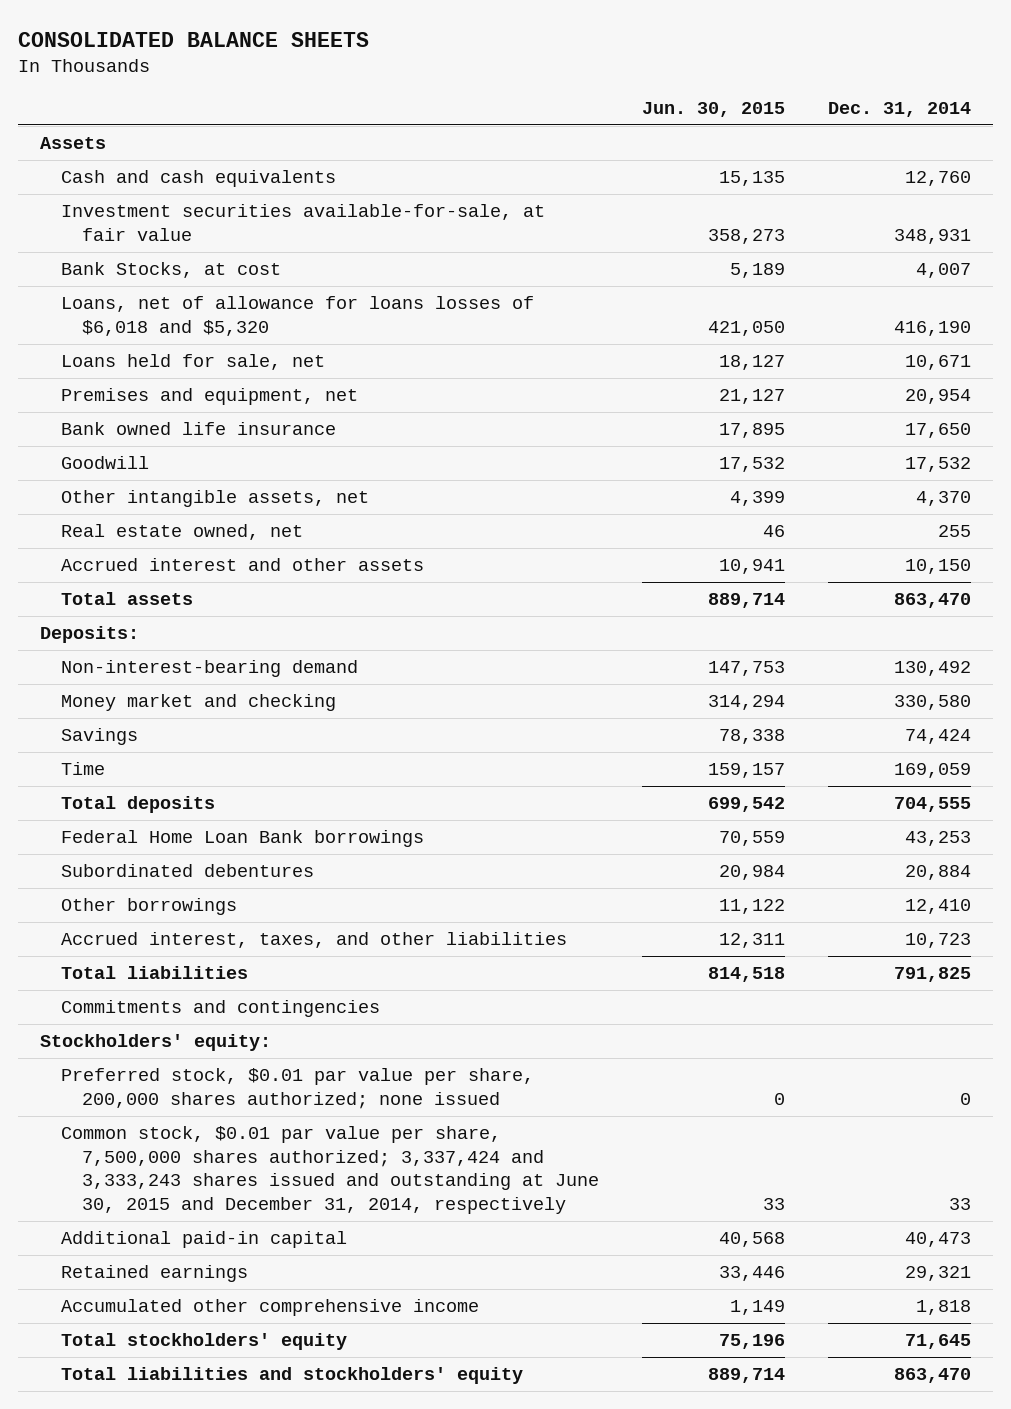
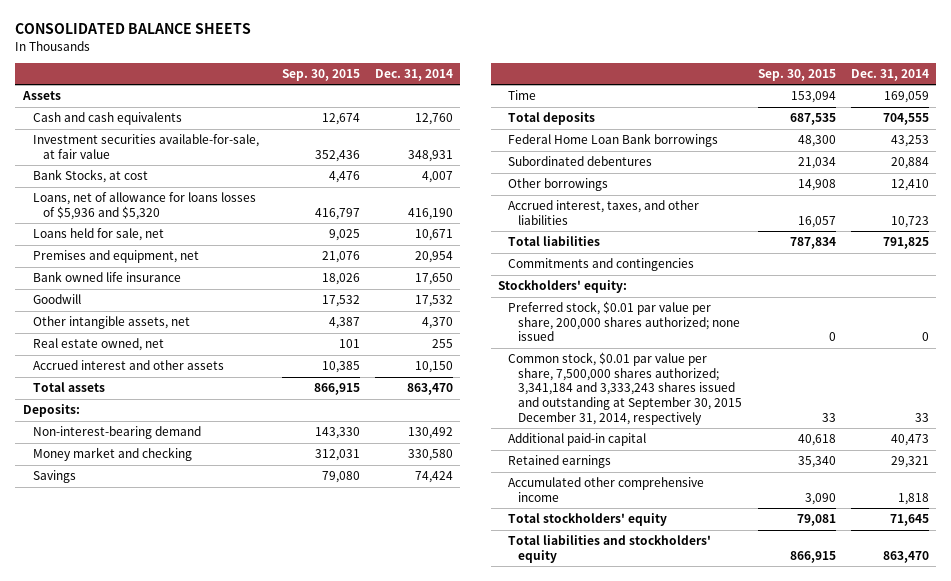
[642,101,786,117] Jun. 30, 2015 -> none
none -> [281,68,360,81] Sep. 30, 2015
[60,296,534,336] Loans, net of allowance for loans losses of $6,018 and $5,320 -> [32,192,256,220] Loans, net of allowance for loans losses of $5,936 and $5,320
[60,1126,600,1214] Common stock, $0.01 par value per share, 7,500,000 shares authorized; 3,337,424 and 3,333,243 shares issued and outstanding at June 30, 2015 and December 31, 2014, respectively -> [508,352,743,425] Common stock, $0.01 par value per share, 7,500,000 shares authorized; 3,341,184 and 3,333,243 shares issued and outstanding at September 30, 2015 December 31, 2014, respectively

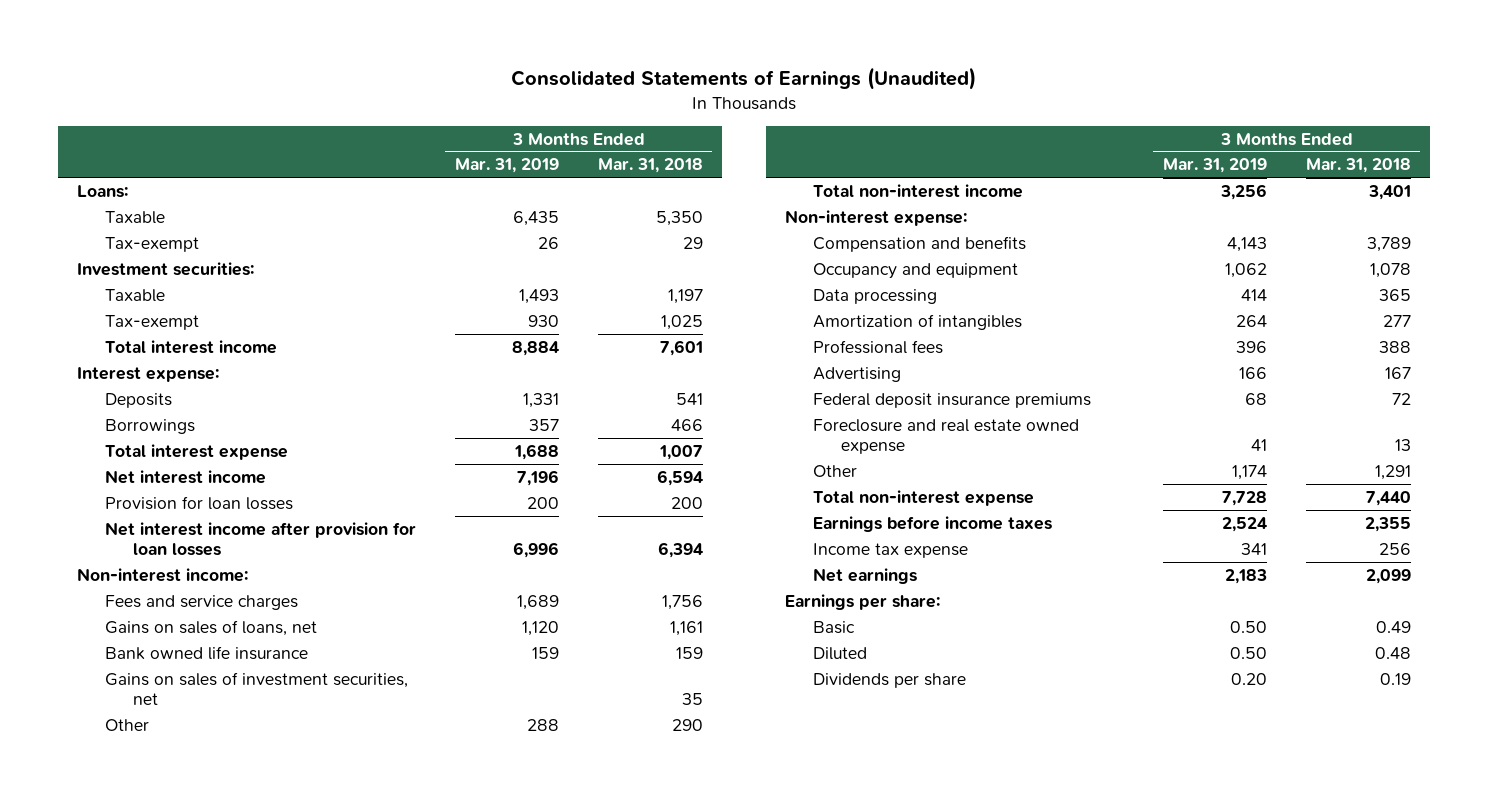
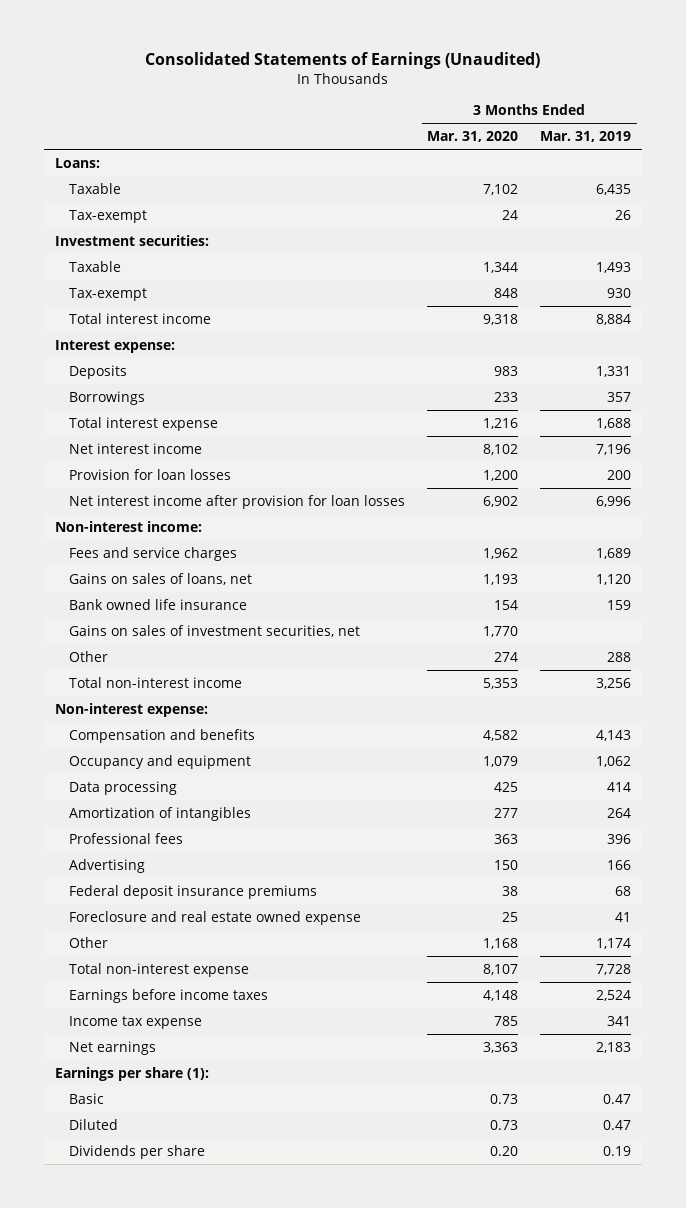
[597,158,703,174] Mar. 31, 2018 -> none
none -> [427,131,519,143] Mar. 31, 2020
[785,593,941,610] Earnings per share: -> [54,1066,209,1081] Earnings per share (1):
[1229,620,1267,633] 0.50 -> [603,1093,632,1104] 0.47
[1229,646,1267,659] 0.50 -> [603,1119,632,1130] 0.47
[1230,672,1267,685] 0.20 -> [603,1145,632,1156] 0.19

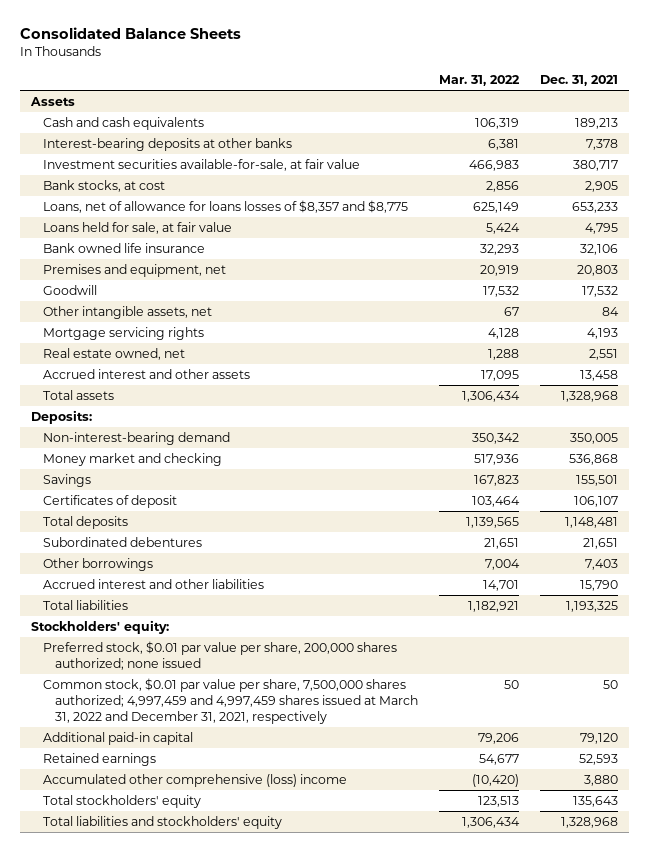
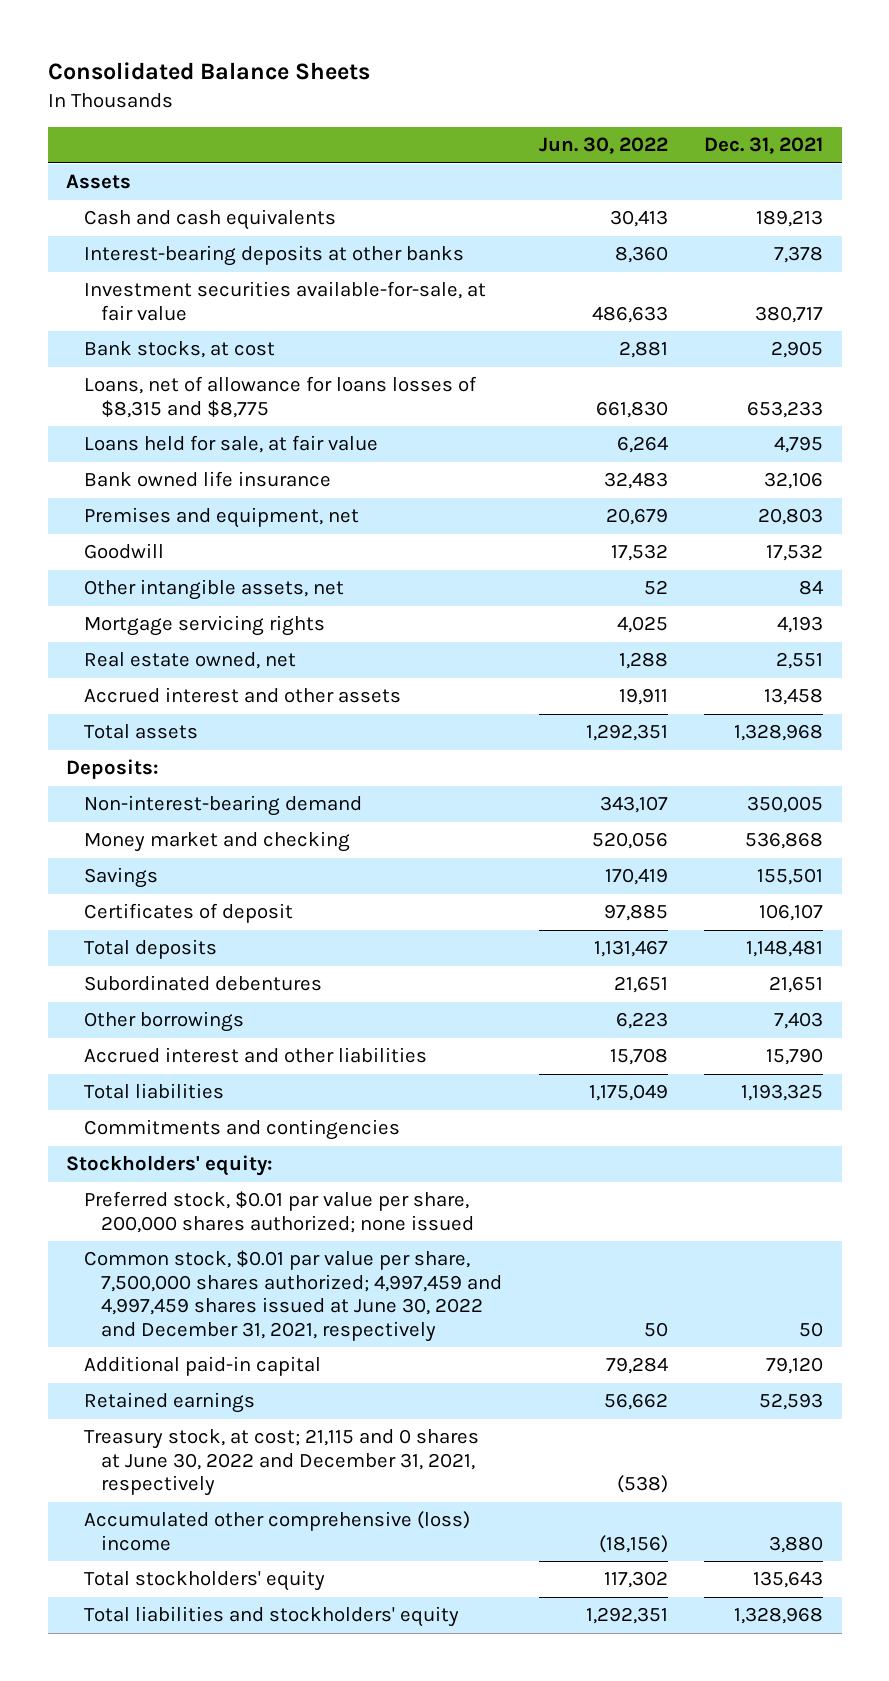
[439,74,521,86] Mar. 31, 2022 -> none
none -> [538,137,668,155] Jun. 30, 2022
[42,200,408,214] Loans, net of allowance for loans losses of $8,357 and $8,775 -> [83,376,477,418] Loans, net of allowance for loans losses of $8,315 and $8,775
none -> [83,1119,400,1141] Commitments and contingencies
[42,678,419,724] Common stock, $0.01 par value per share, 7,500,000 shares authorized; 4,997,459 and 4,997,459 shares issued at March 31, 2022 and December 31, 2021, respectively -> [83,1250,503,1342] Common stock, $0.01 par value per share, 7,500,000 shares authorized; 4,997,459 and 4,997,459 shares issued at June 30, 2022 and December 31, 2021, respectively
none -> [83,1429,479,1497] Treasury stock, at cost; 21,115 and 0 shares at June 30, 2022 and December 31, 2021, respectively

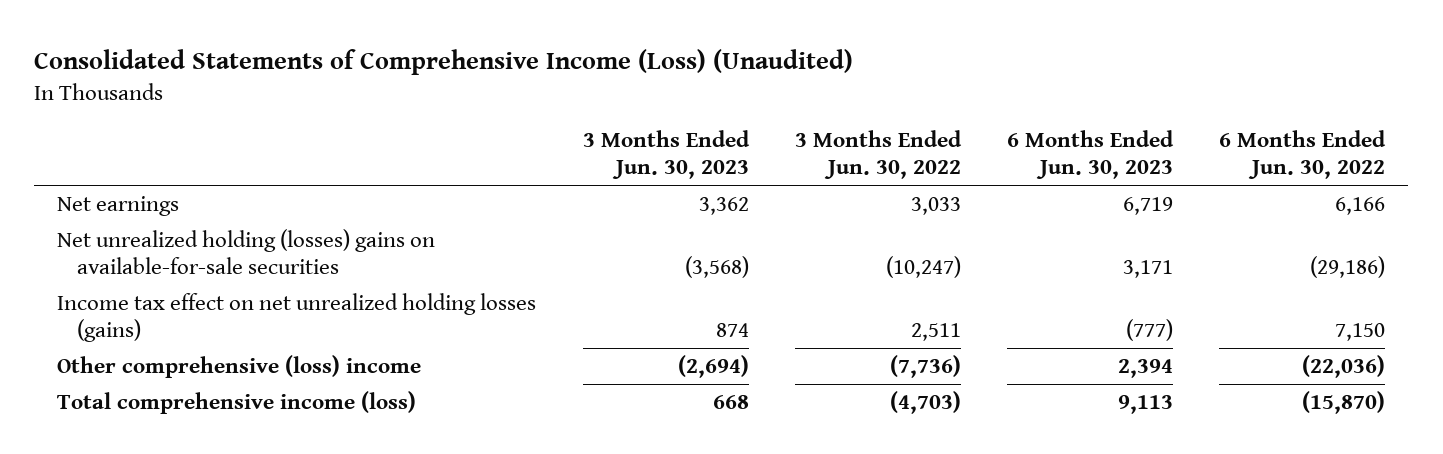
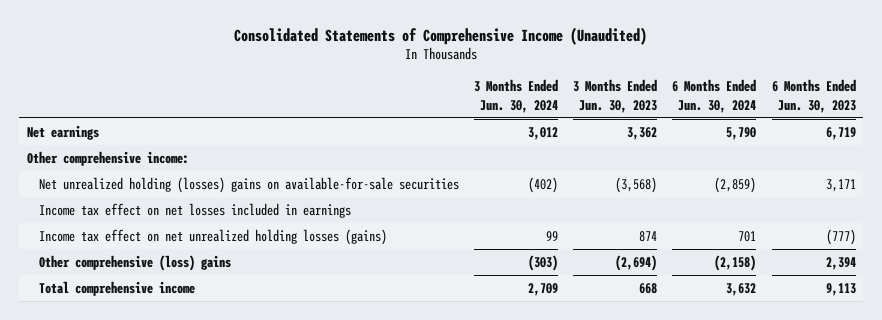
[34,49,854,76] Consolidated Statements of Comprehensive Income (Loss) (Unaudited) -> [234,26,648,45] Consolidated Statements of Comprehensive Income (Unaudited)
[794,130,962,180] 3 Months Ended Jun. 30, 2022 -> none
[1219,130,1387,180] 6 Months Ended Jun. 30, 2022 -> none
none -> [474,79,559,113] 3 Months Ended Jun. 30, 2024
none -> [672,79,757,113] 6 Months Ended Jun. 30, 2024
none -> [26,151,189,167] Other comprehensive income:
none -> [38,203,351,219] Income tax effect on net losses included in earnings
[57,354,422,378] Other comprehensive (loss) income -> [38,255,231,272] Other comprehensive (loss) gains
[57,390,417,414] Total comprehensive income (loss) -> [38,281,195,297] Total comprehensive income

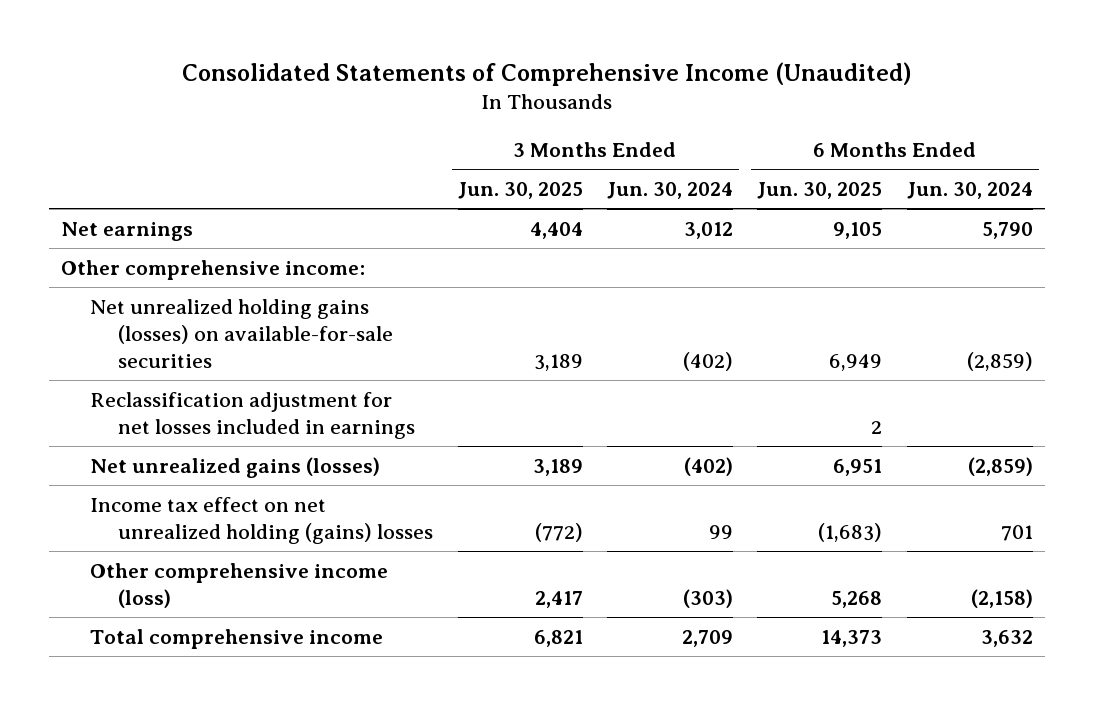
[573,79,658,113] 3 Months Ended Jun. 30, 2023 -> none
[771,79,856,113] 6 Months Ended Jun. 30, 2023 -> none
none -> [457,181,583,199] Jun. 30, 2025
none -> [757,181,883,199] Jun. 30, 2025
[38,203,351,219] Income tax effect on net losses included in earnings -> none
[38,177,459,194] Net unrealized holding (losses) gains on available-for-sale securities -> [89,298,394,368] Net unrealized holding gains (losses) on available-for-sale securities
none -> [89,391,416,439] Reclassification adjustment for net losses included in earnings
none -> [89,456,380,478] Net unrealized gains (losses)
[38,229,387,246] Income tax effect on net unrealized holding losses (gains) -> [89,496,434,544] Income tax effect on net unrealized holding (gains) losses
[38,255,231,272] Other comprehensive (loss) gains -> [89,562,388,608] Other comprehensive income (loss)

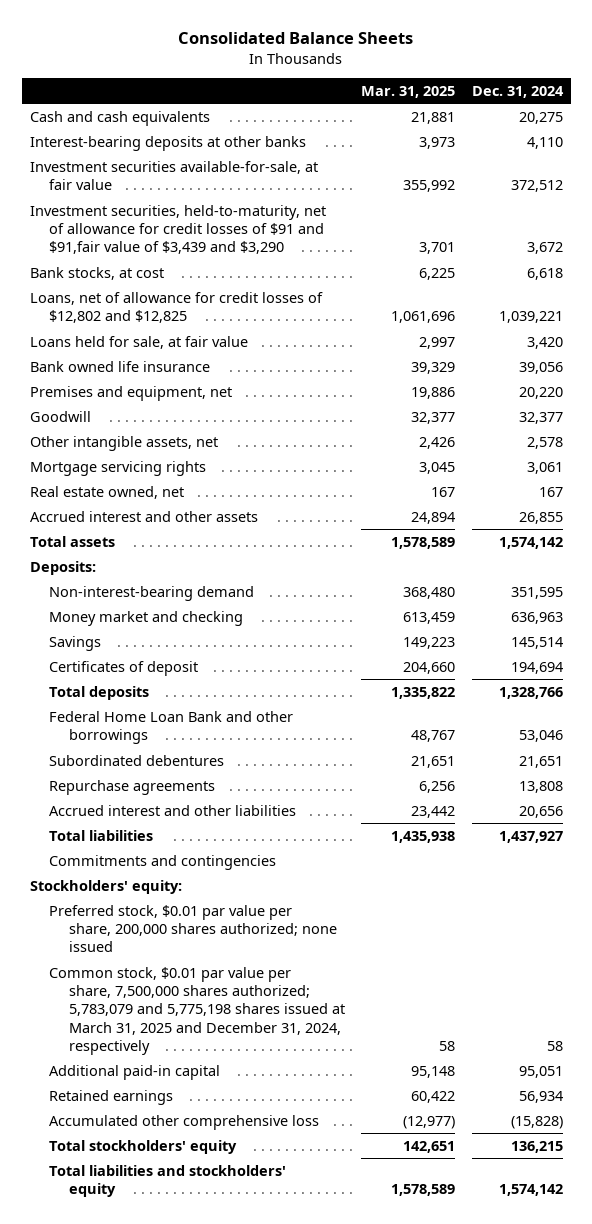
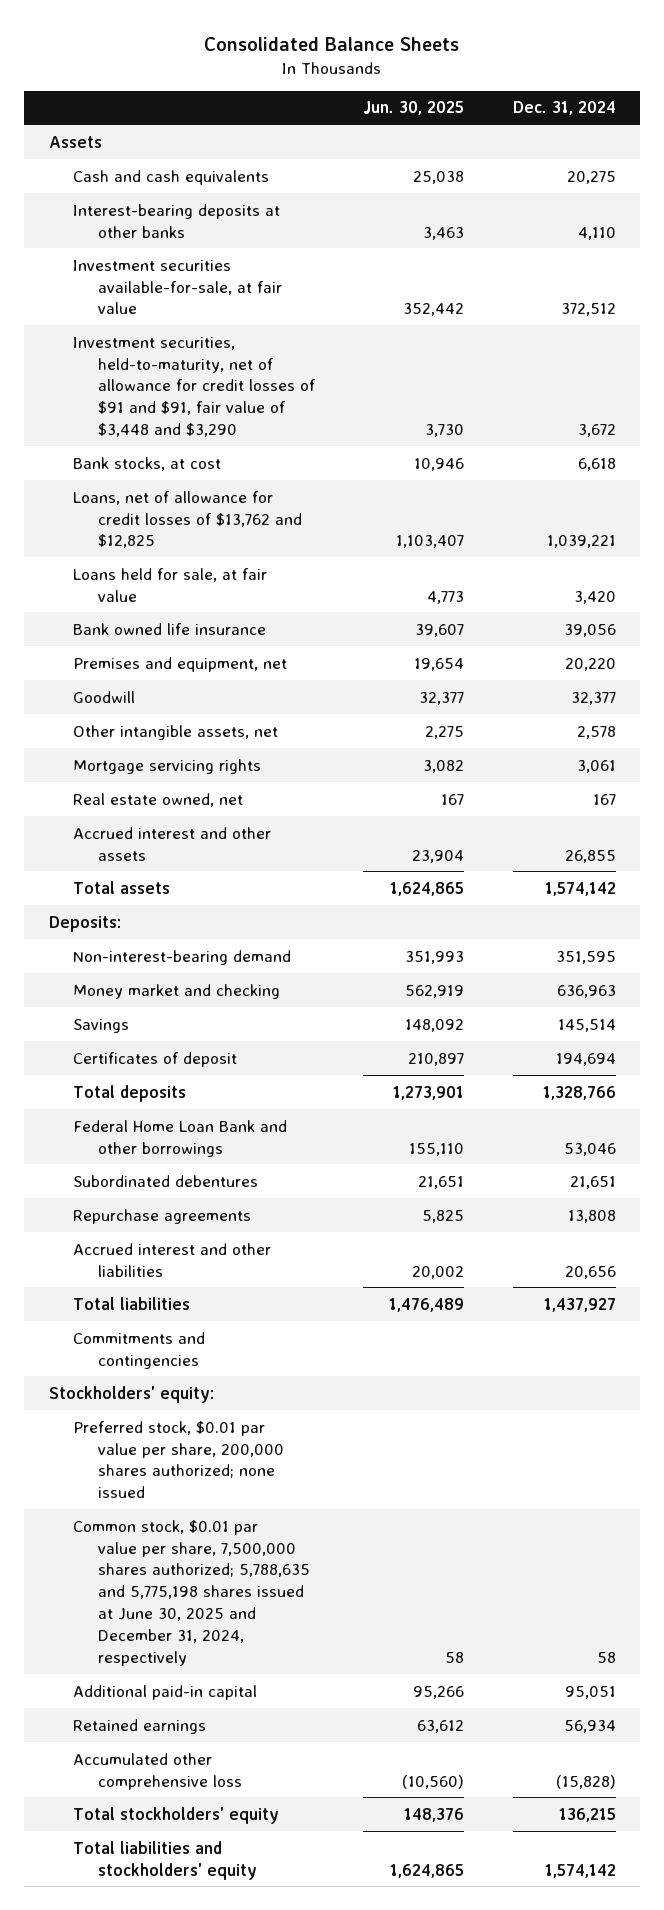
[361,85,456,98] Mar. 31, 2025 -> none
none -> [363,101,465,116] Jun. 30, 2025
none -> [48,135,102,148] Assets
[29,204,326,255] Investment securities, held-to-maturity, net of allowance for credit losses of $91 and $91,fair value of $3,439 and $3,290 -> [73,336,316,438] Investment securities, held-to-maturity, net of allowance for credit losses of $91 and $91, fair value of $3,448 and $3,290
[29,291,323,324] Loans, net of allowance for credit losses of $12,802 and $12,825 -> [73,490,302,549] Loans, net of allowance for credit losses of $13,762 and $12,825
[49,966,346,1055] Common stock, $0.01 par value per share, 7,500,000 shares authorized; 5,783,079 and 5,775,198 shares issued at March 31, 2025 and December 31, 2024, respectively -> [73,1519,310,1667] Common stock, $0.01 par value per share, 7,500,000 shares authorized; 5,788,635 and 5,775,198 shares issued at June 30, 2025 and December 31, 2024, respectively

